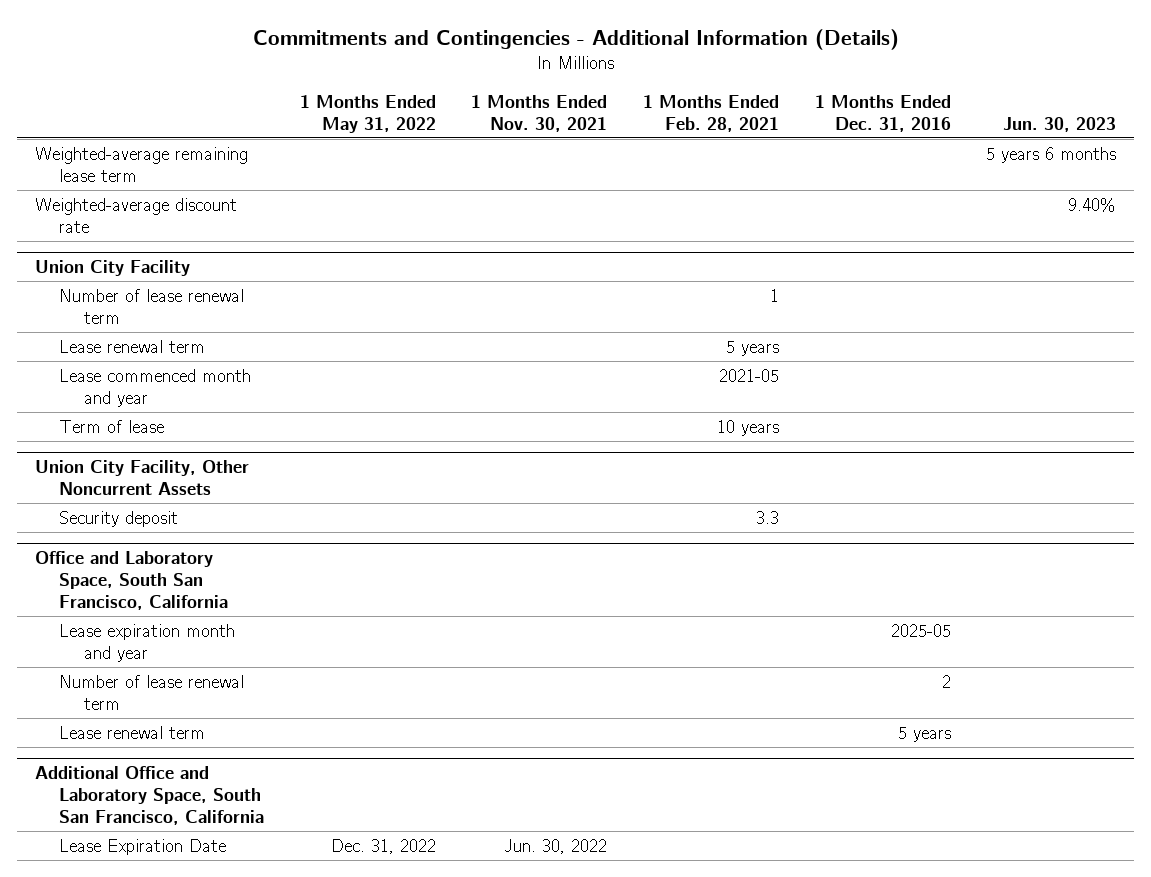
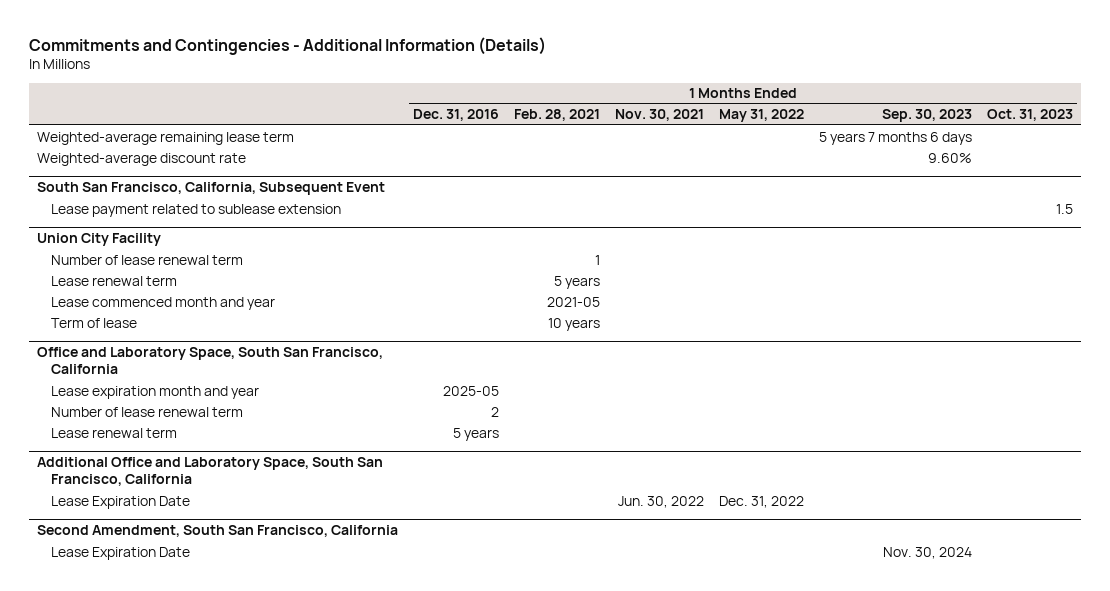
[1003,116,1117,132] Jun. 30, 2023 -> none
none -> [882,109,973,123] Sep. 30, 2023
none -> [987,109,1074,122] Oct. 31, 2023
none -> [36,182,385,196] South San Francisco, California, Subsequent Event
none -> [50,203,341,217] Lease payment related to sublease extension
[34,459,249,495] Union City Facility, Other Noncurrent Assets -> none
[59,510,179,527] Security deposit -> none
none -> [36,525,398,538] Second Amendment, South San Francisco, California
none -> [50,546,190,560] Lease Expiration Date

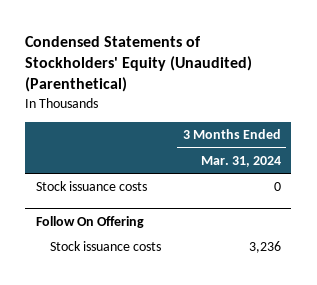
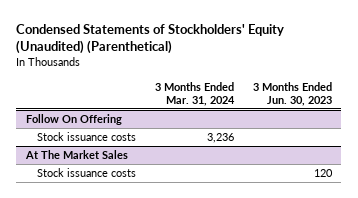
none -> [252,81,332,106] 3 Months Ended Jun. 30, 2023
[35,181,147,192] Stock issuance costs -> none
none -> [24,150,128,160] At The Market Sales
none -> [37,168,137,178] Stock issuance costs

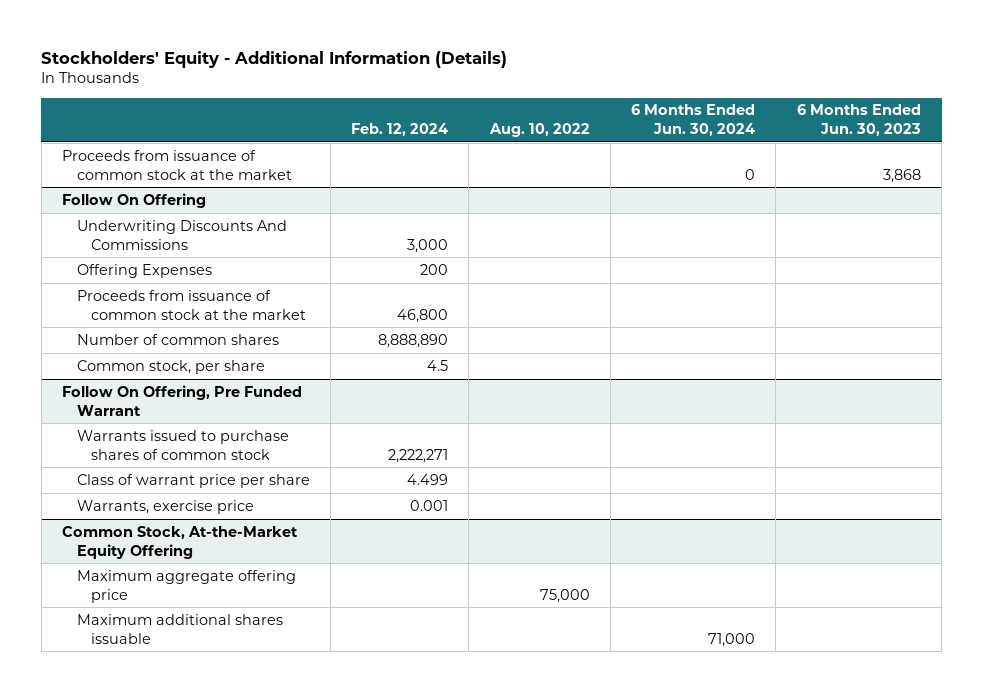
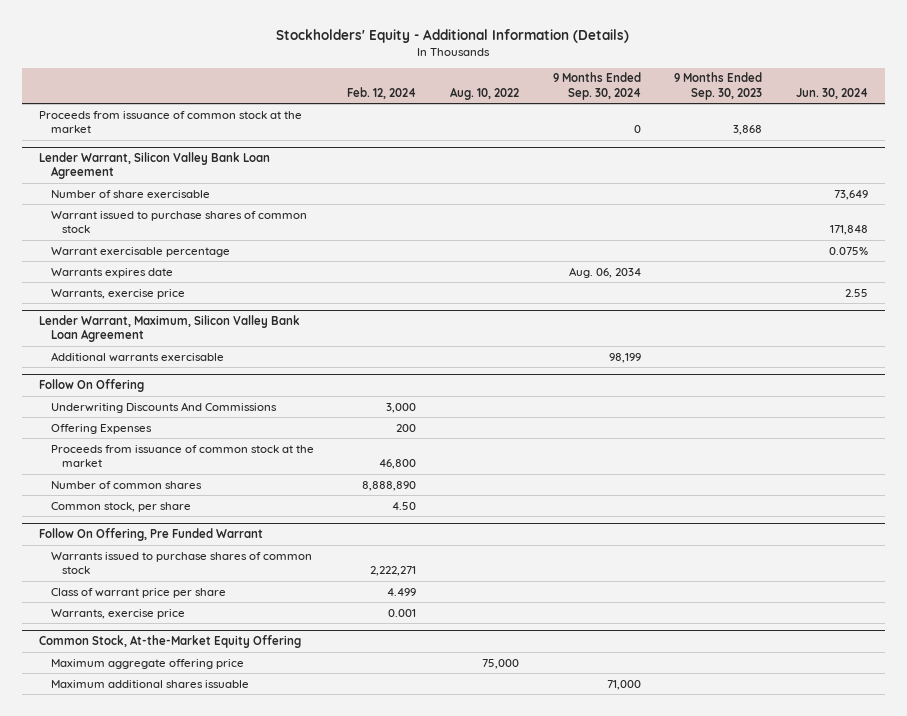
[631,104,756,137] 6 Months Ended Jun. 30, 2024 -> none
[796,104,921,137] 6 Months Ended Jun. 30, 2023 -> none
none -> [552,72,641,100] 9 Months Ended Sep. 30, 2024
none -> [674,72,763,100] 9 Months Ended Sep. 30, 2023
none -> [795,87,868,99] Jun. 30, 2024
none -> [39,151,271,180] Lender Warrant, Silicon Valley Bank Loan Agreement
none -> [50,189,210,198] Number of share exercisable
none -> [50,210,307,234] Warrant issued to purchase shares of common stock
none -> [50,246,230,257] Warrant exercisable percentage
none -> [50,267,173,278] Warrants expires date
none -> [50,288,185,299] Warrants, exercise price
none -> [39,314,301,343] Lender Warrant, Maximum, Silicon Valley Bank Loan Agreement
none -> [50,351,224,362] Additional warrants exercisable
[427,359,449,371] 4.5 -> [392,501,417,510] 4.50

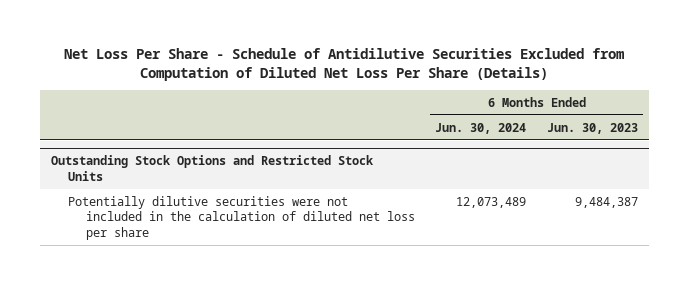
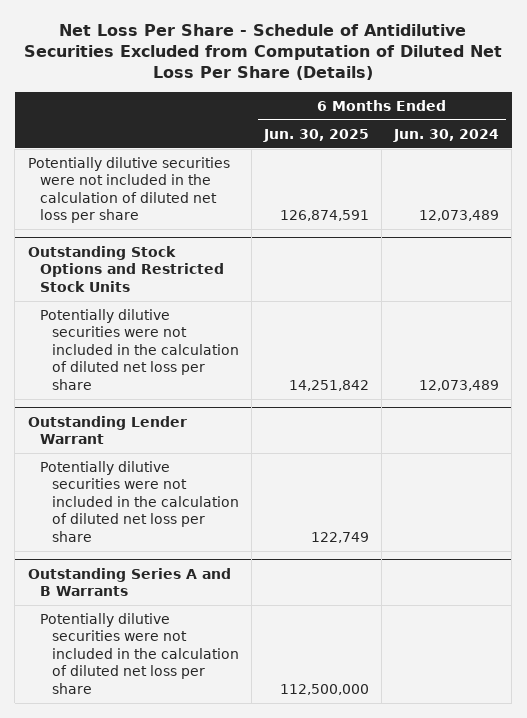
[547,122,639,134] Jun. 30, 2023 -> none
none -> [263,128,370,142] Jun. 30, 2025
none -> [27,156,230,224] Potentially dilutive securities were not included in the calculation of diluted net loss per share
none -> [27,415,187,445] Outstanding Lender Warrant
none -> [39,460,240,542] Potentially dilutive securities were not included in the calculation of diluted net loss per share
none -> [27,567,231,597] Outstanding Series A and B Warrants
none -> [39,612,240,694] Potentially dilutive securities were not included in the calculation of diluted net loss per share

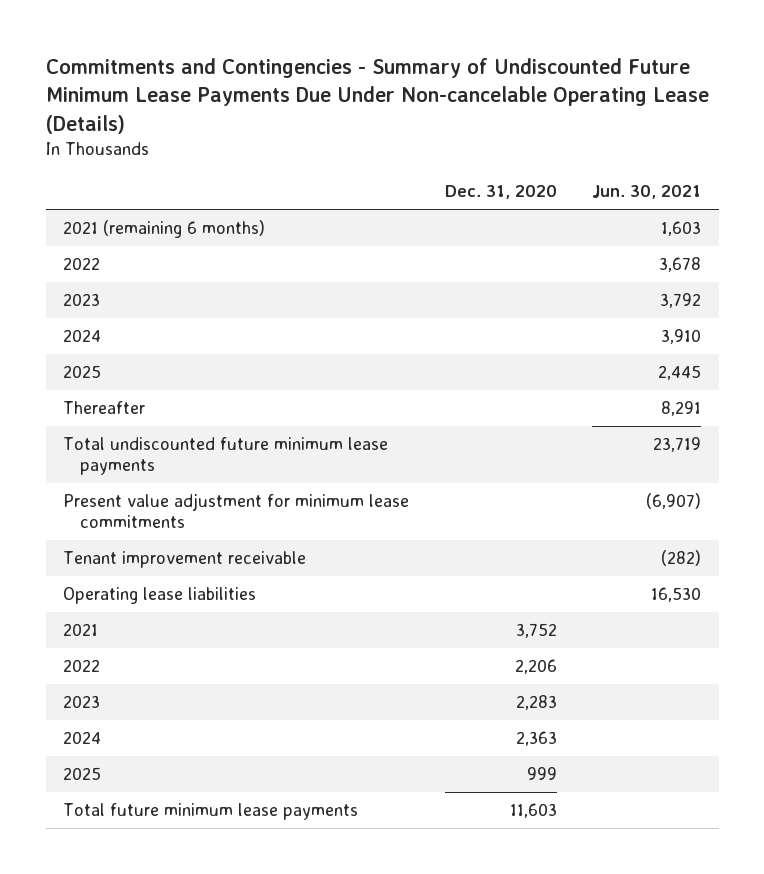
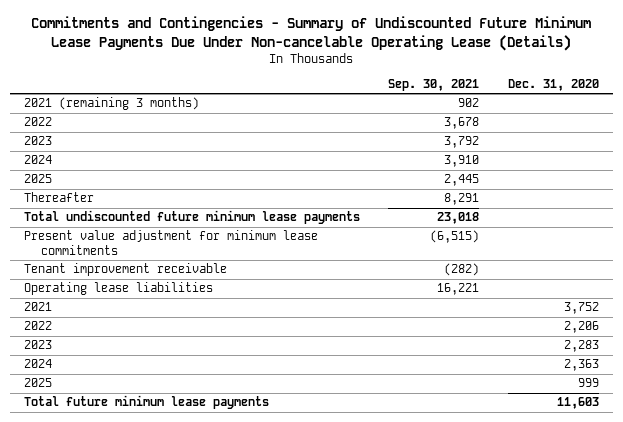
[591,185,701,200] Jun. 30, 2021 -> none
none -> [388,79,480,92] Sep. 30, 2021
[63,219,266,238] 2021 (remaining 6 months) -> [24,97,200,111] 2021 (remaining 3 months)

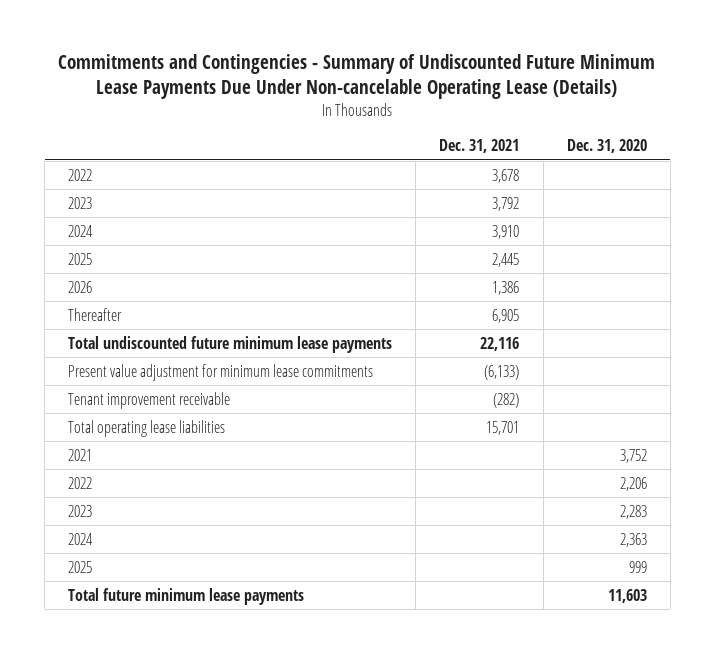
[388,79,480,92] Sep. 30, 2021 -> none
none -> [439,139,520,154] Dec. 31, 2021
[24,97,200,111] 2021 (remaining 3 months) -> none
none -> [68,280,93,293] 2026
[24,282,214,296] Operating lease liabilities -> [68,419,226,437] Total operating lease liabilities

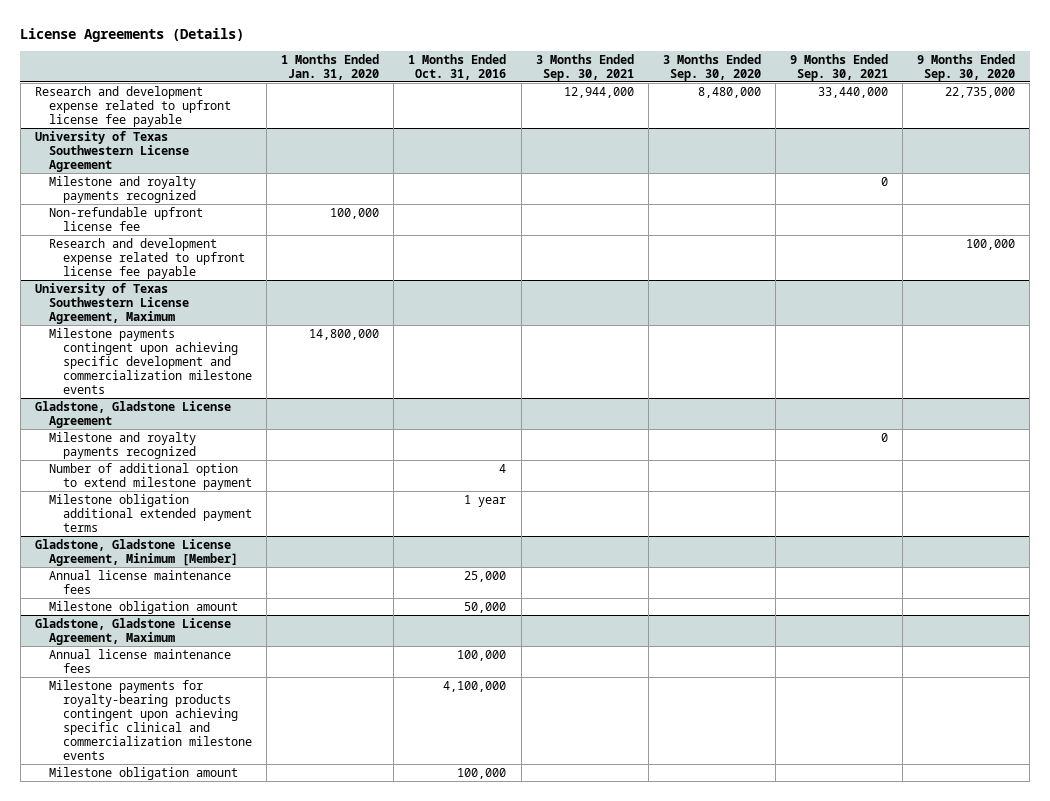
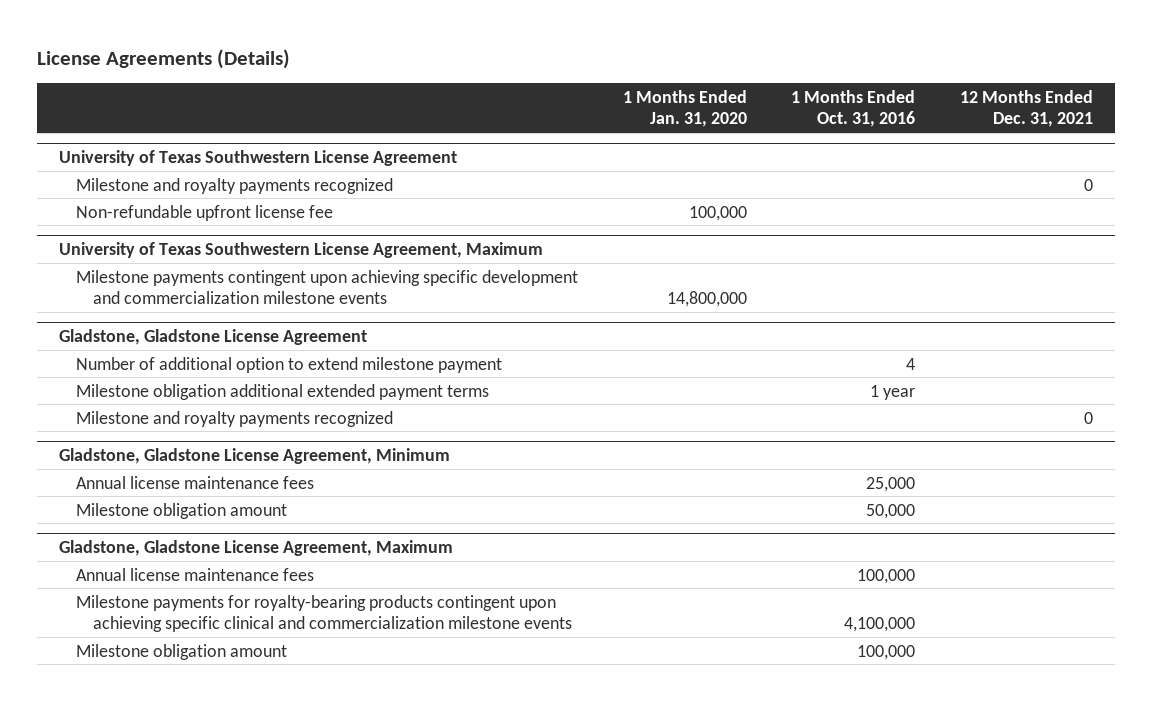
[535,53,634,81] 3 Months Ended Sep. 30, 2021 -> none
[662,53,761,81] 3 Months Ended Sep. 30, 2020 -> none
[790,53,889,81] 9 Months Ended Sep. 30, 2021 -> none
[917,53,1016,81] 9 Months Ended Sep. 30, 2020 -> none
none -> [959,89,1093,128] 12 Months Ended Dec. 31, 2021
[34,85,231,127] Research and development expense related to upfront license fee payable -> none
[48,237,245,279] Research and development expense related to upfront license fee payable -> none
[48,431,196,459] Milestone and royalty payments recognized -> [76,410,394,427] Milestone and royalty payments recognized
[34,538,238,566] Gladstone, Gladstone License Agreement, Minimum [Member] -> [59,448,451,465] Gladstone, Gladstone License Agreement, Minimum

